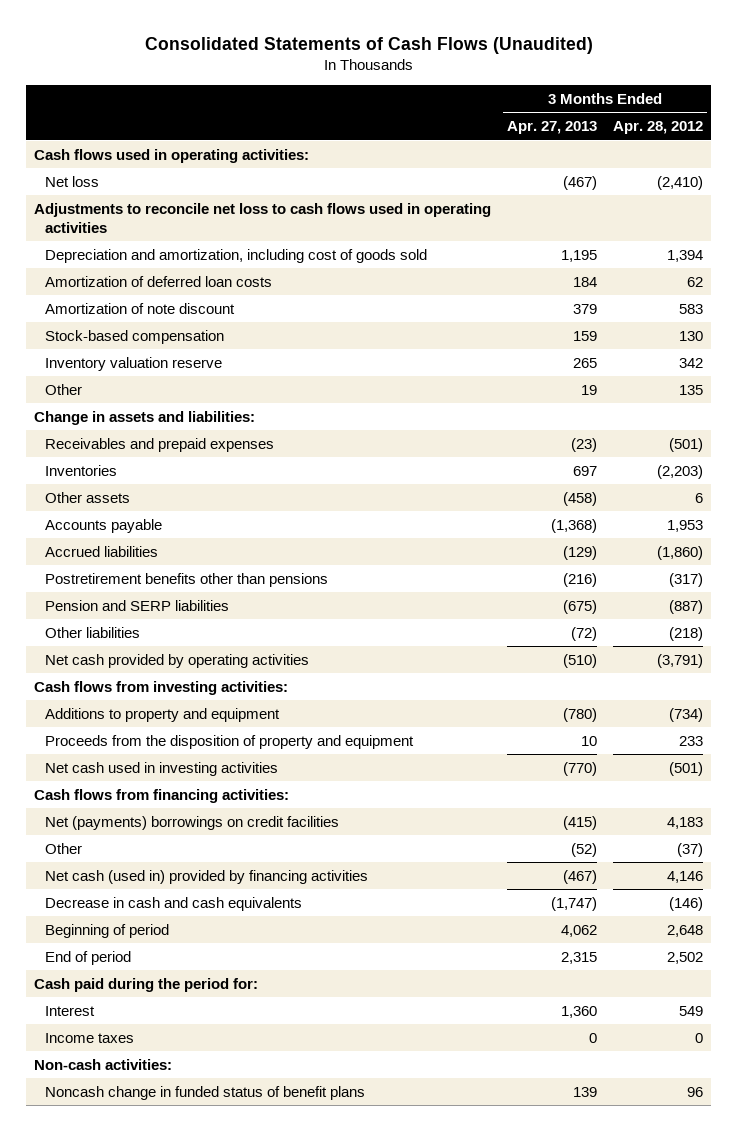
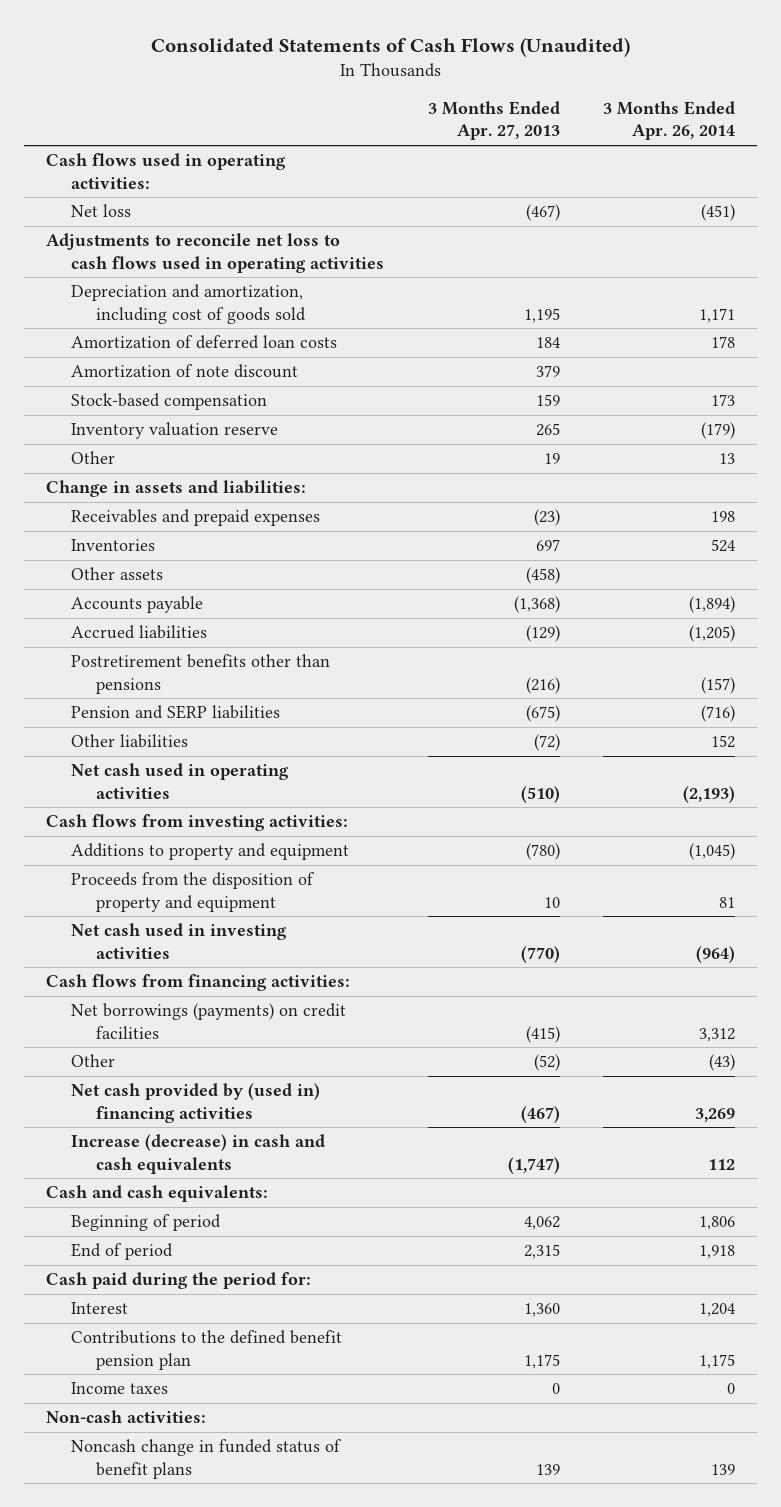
[612,121,703,135] Apr. 28, 2012 -> none
none -> [603,100,736,141] 3 Months Ended Apr. 26, 2014
[45,653,310,668] Net cash provided by operating activities -> [71,763,290,799] Net cash used in operating activities
[45,815,340,830] Net (payments) borrowings on credit facilities -> [71,1003,347,1039] Net borrowings (payments) on credit facilities
[45,869,369,884] Net cash (used in) provided by financing activities -> [71,1083,321,1123] Net cash provided by (used in) financing activities
[45,896,303,911] Decrease in cash and cash equivalents -> [71,1134,326,1174] Increase (decrease) in cash and cash equivalents
none -> [45,1185,268,1203] Cash and cash equivalents:
none -> [71,1330,343,1370] Contributions to the defined benefit pension plan

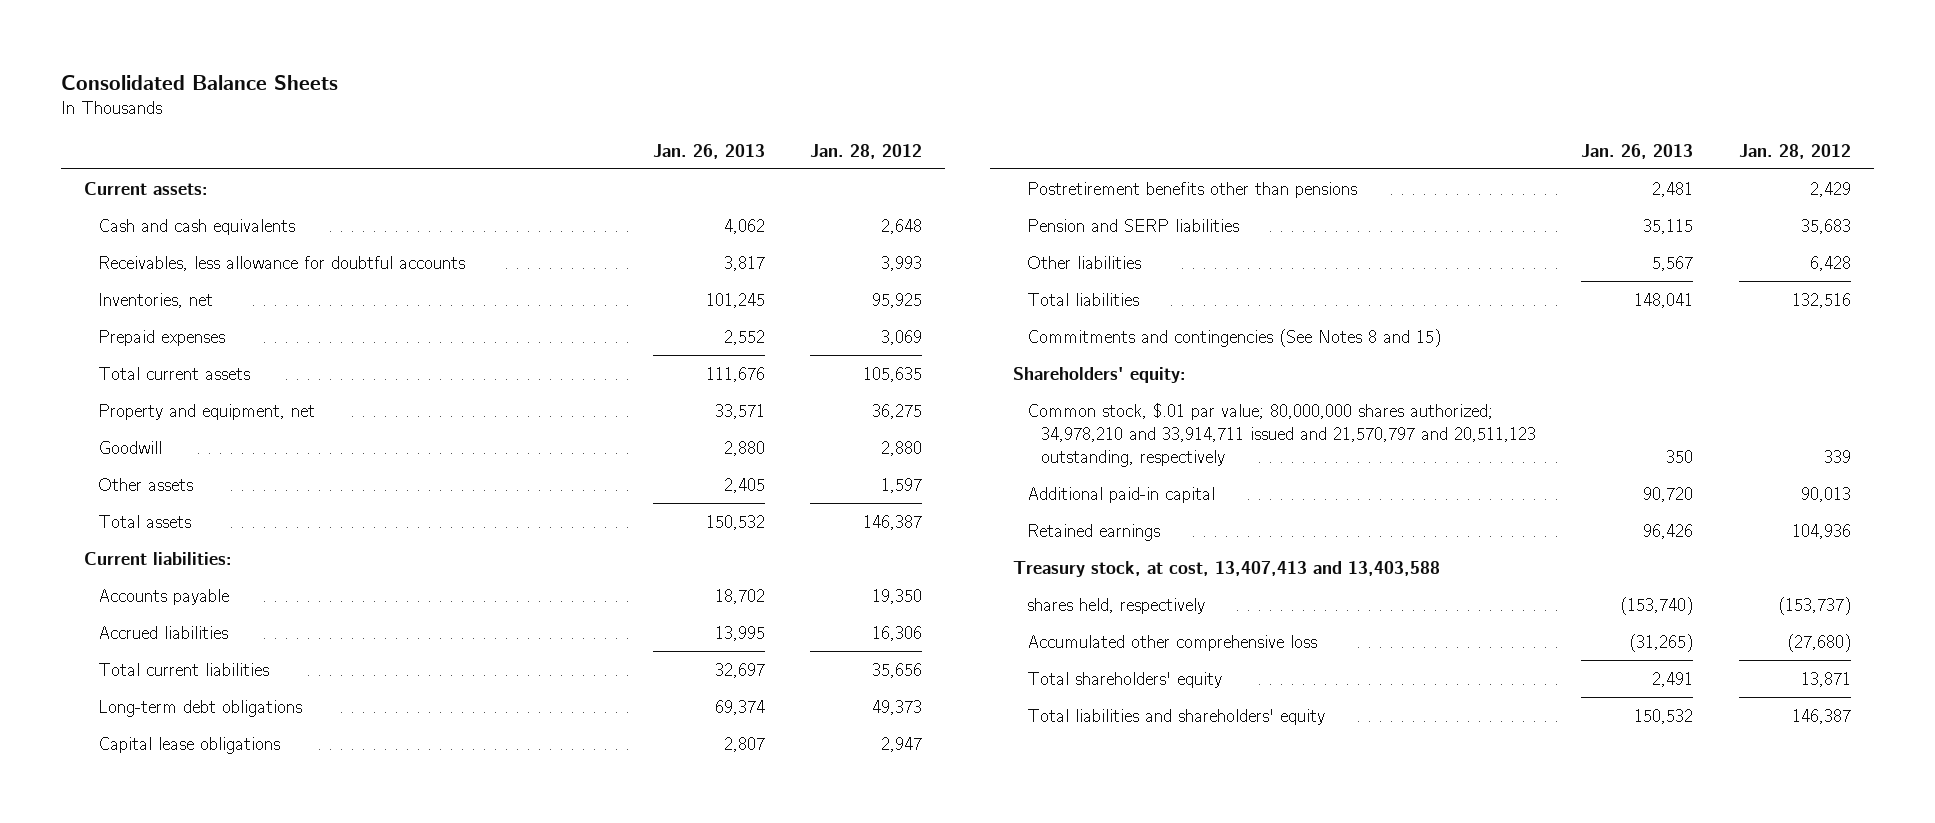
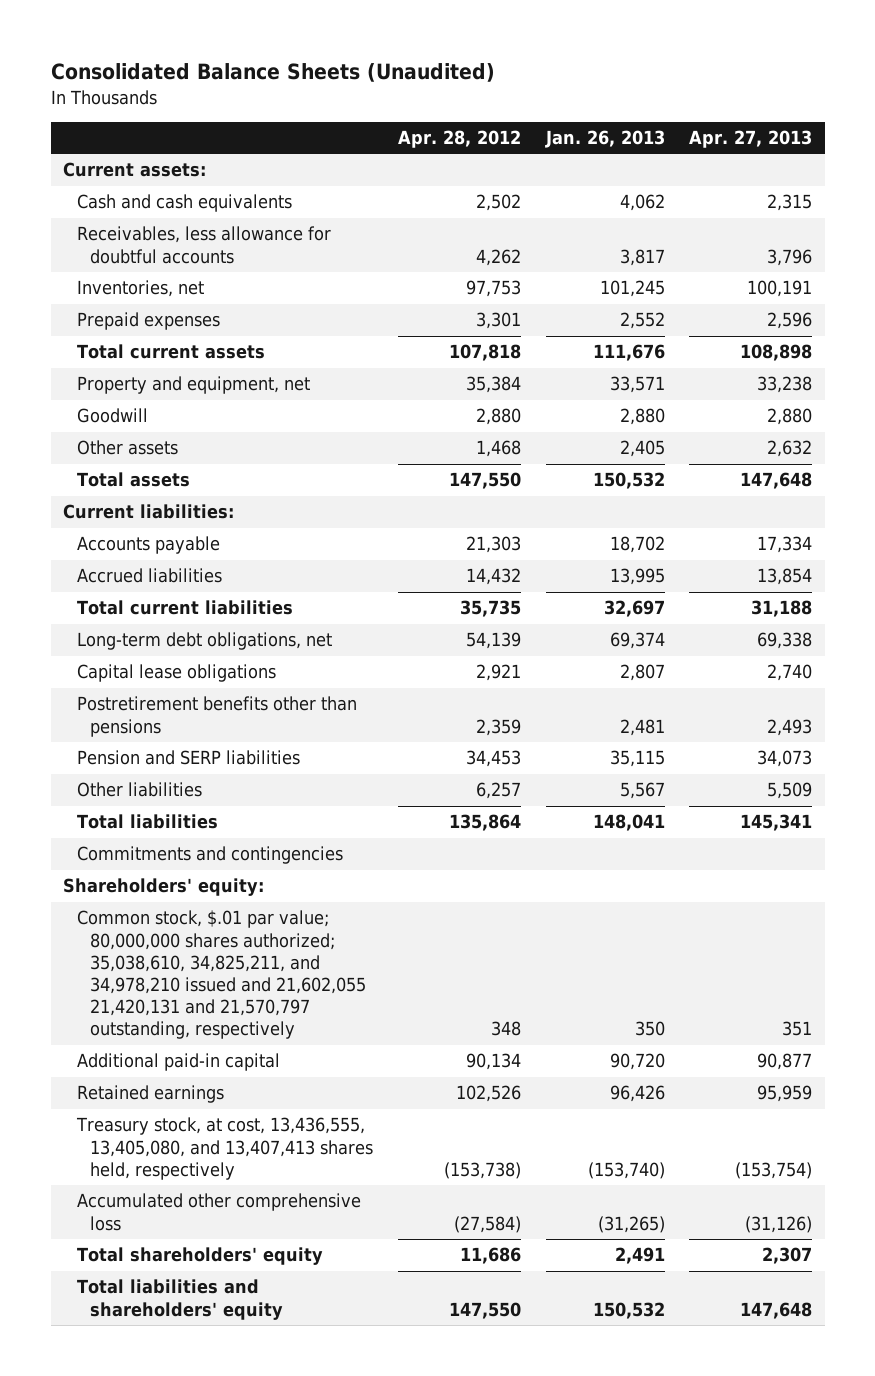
[61,74,339,90] Consolidated Balance Sheets -> [50,63,495,83] Consolidated Balance Sheets (Unaudited)
[810,143,923,159] Jan. 28, 2012 -> none
none -> [397,130,521,149] Apr. 28, 2012
none -> [689,130,813,149] Apr. 27, 2013
[98,699,303,717] Long-term debt obligations -> [76,632,332,651] Long-term debt obligations, net
[1026,328,1441,347] Commitments and contingencies (See Notes 8 and 15) -> [76,846,343,865] Commitments and contingencies
[1026,402,1536,468] Common stock, $.01 par value; 80,000,000 shares authorized; 34,978,210 and 33,914,711 issued and 21,570,797 and 20,511,123 outstanding, respectively -> [76,910,367,1040] Common stock, $.01 par value; 80,000,000 shares authorized; 35,038,610, 34,825,211, and 34,978,210 issued and 21,602,055 21,420,131 and 21,570,797 outstanding, respectively
[1012,560,1440,577] Treasury stock, at cost, 13,407,413 and 13,403,588 -> none
[1026,597,1205,614] shares held, respectively -> [75,1117,374,1180] Treasury stock, at cost, 13,436,555, 13,405,080, and 13,407,413 shares held, respectively

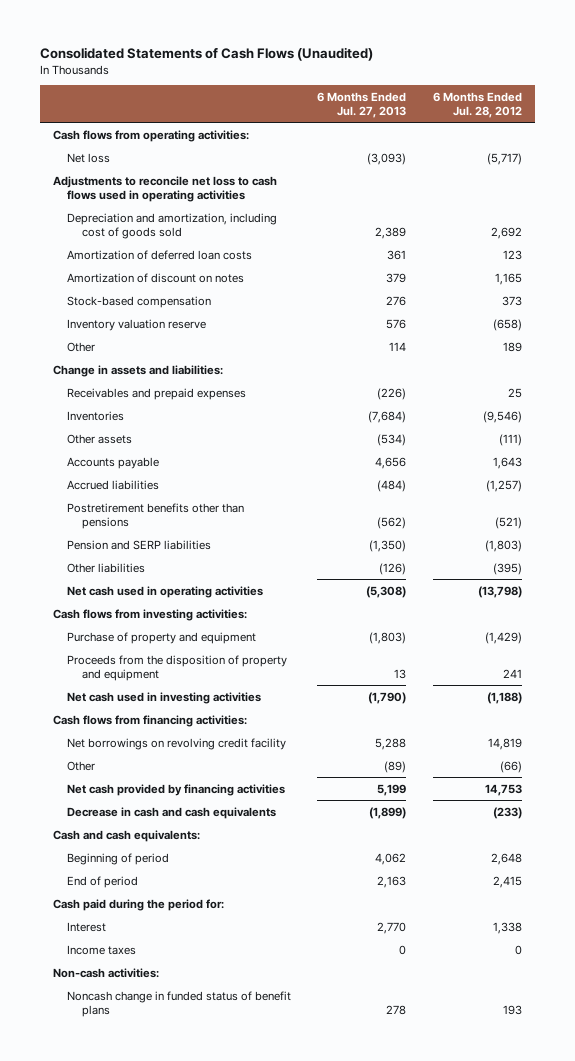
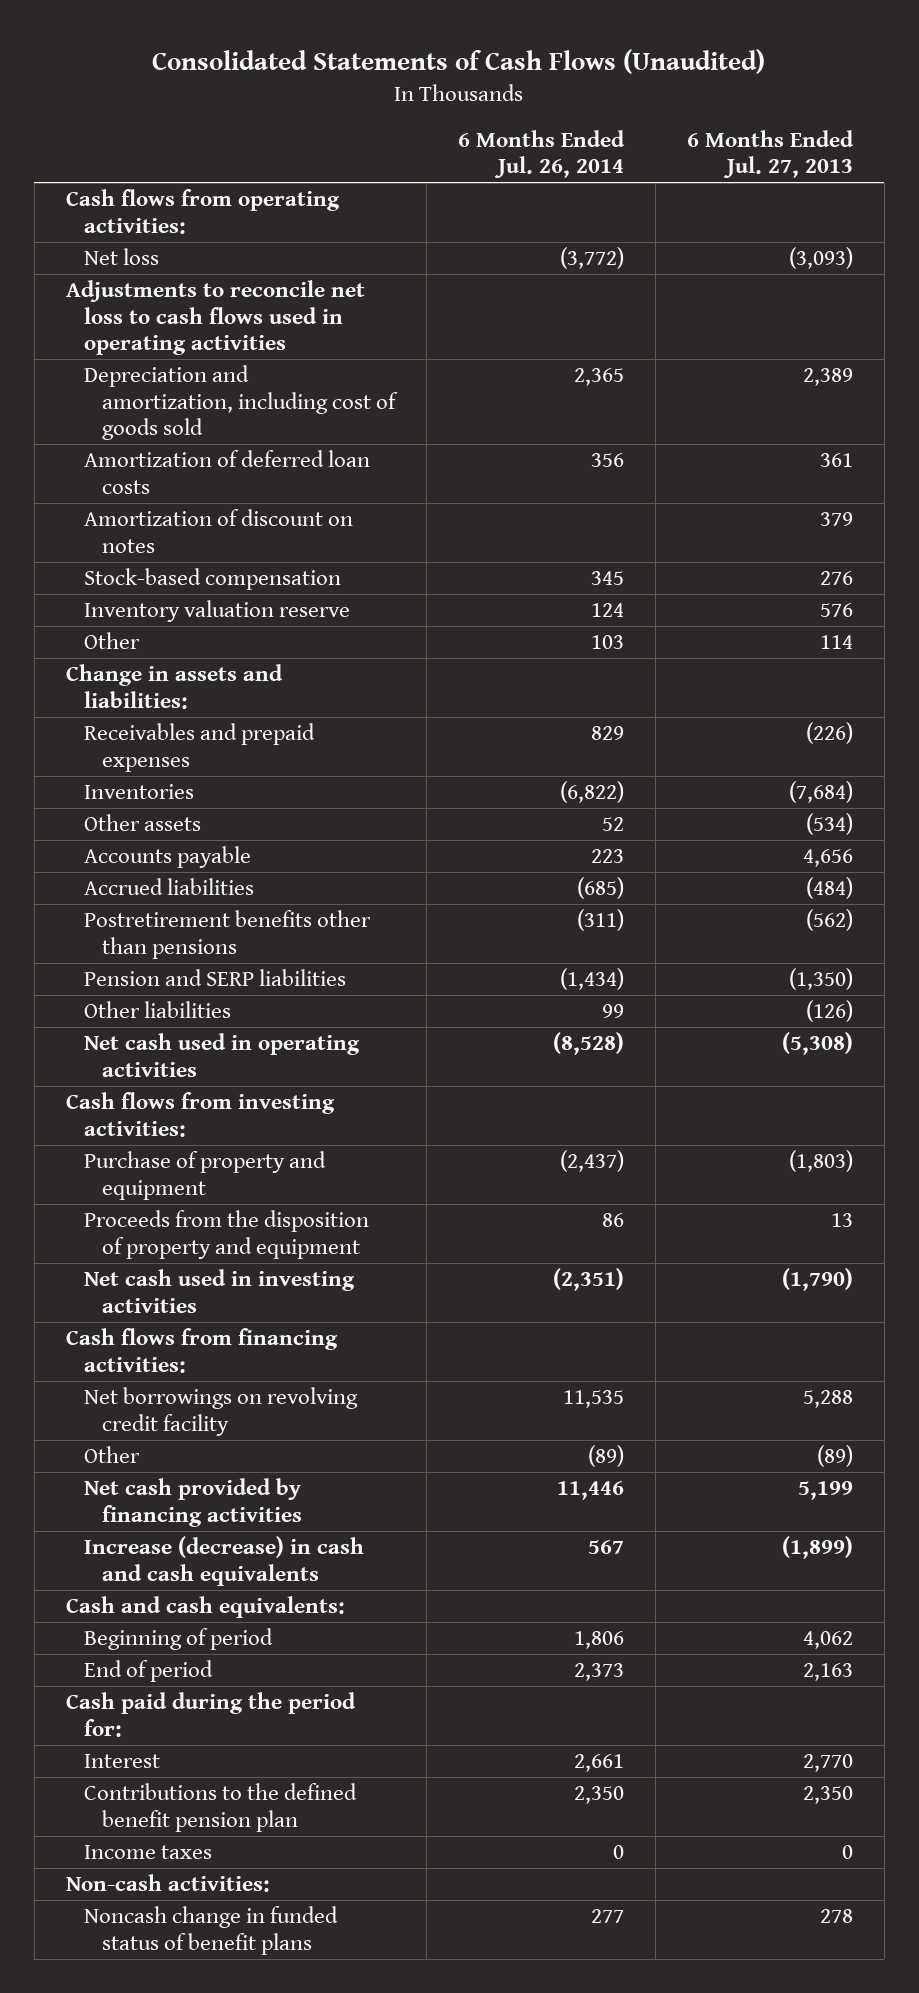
[432,92,522,119] 6 Months Ended Jul. 28, 2012 -> none
none -> [457,129,625,179] 6 Months Ended Jul. 26, 2014
[67,806,277,819] Decrease in cash and cash equivalents -> [83,1536,364,1586] Increase (decrease) in cash and cash equivalents
none -> [83,1783,357,1832] Contributions to the defined benefit pension plan

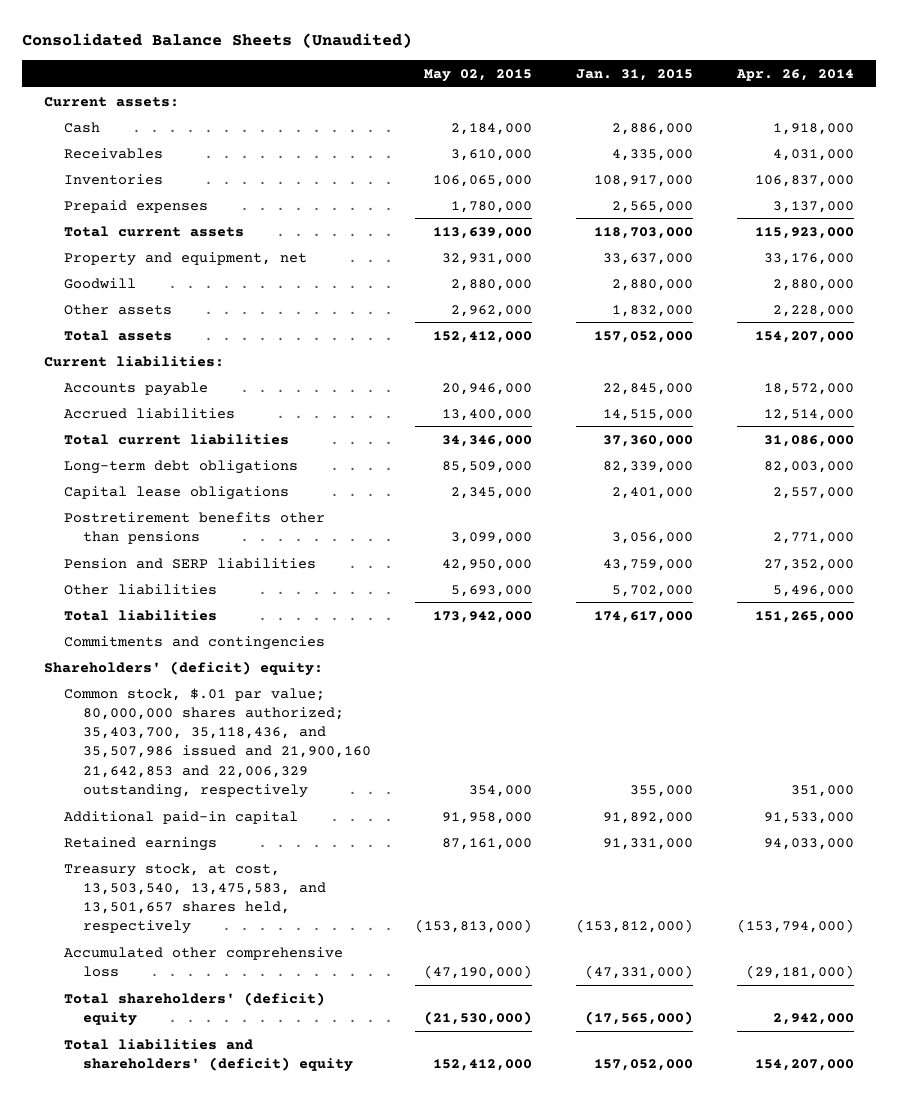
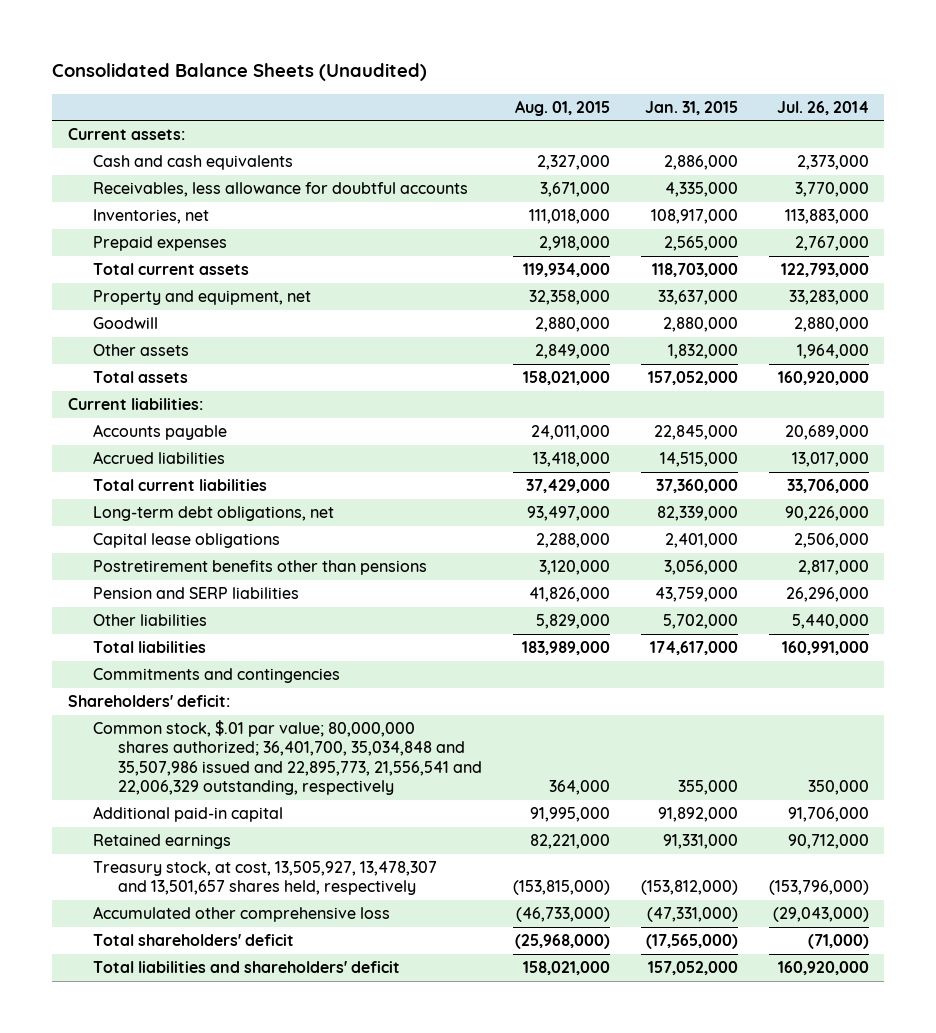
[424,68,533,82] May 02, 2015 -> none
[736,68,855,81] Apr. 26, 2014 -> none
none -> [515,99,611,116] Aug. 01, 2015
none -> [776,100,869,115] Jul. 26, 2014
[63,121,100,133] Cash -> [92,155,293,171] Cash and cash equivalents
[63,147,163,159] Receivables -> [92,182,468,198] Receivables, less allowance for doubtful accounts
[63,173,163,185] Inventories -> [92,209,209,225] Inventories, net
[63,459,298,474] Long-term debt obligations -> [92,506,334,522] Long-term debt obligations, net
[43,660,323,676] Shareholders' (deficit) equity: -> [67,695,230,708] Shareholders' deficit:
[63,687,372,799] Common stock, $.01 par value; 80,000,000 shares authorized; 35,403,700, 35,118,436, and 35,507,986 issued and 21,900,160 21,642,853 and 22,006,329 outstanding, respectively -> [92,720,483,795] Common stock, $.01 par value; 80,000,000 shares authorized; 36,401,700, 35,034,848 and 35,507,986 issued and 22,895,773, 21,556,541 and 22,006,329 outstanding, respectively
[63,862,327,935] Treasury stock, at cost, 13,503,540, 13,475,583, and 13,501,657 shares held, respectively -> [92,861,437,896] Treasury stock, at cost, 13,505,927, 13,478,307 and 13,501,657 shares held, respectively
[63,991,325,1026] Total shareholders' (deficit) equity -> [92,934,294,947] Total shareholders' deficit
[63,1038,354,1072] Total liabilities and shareholders' (deficit) equity -> [92,961,400,974] Total liabilities and shareholders' deficit

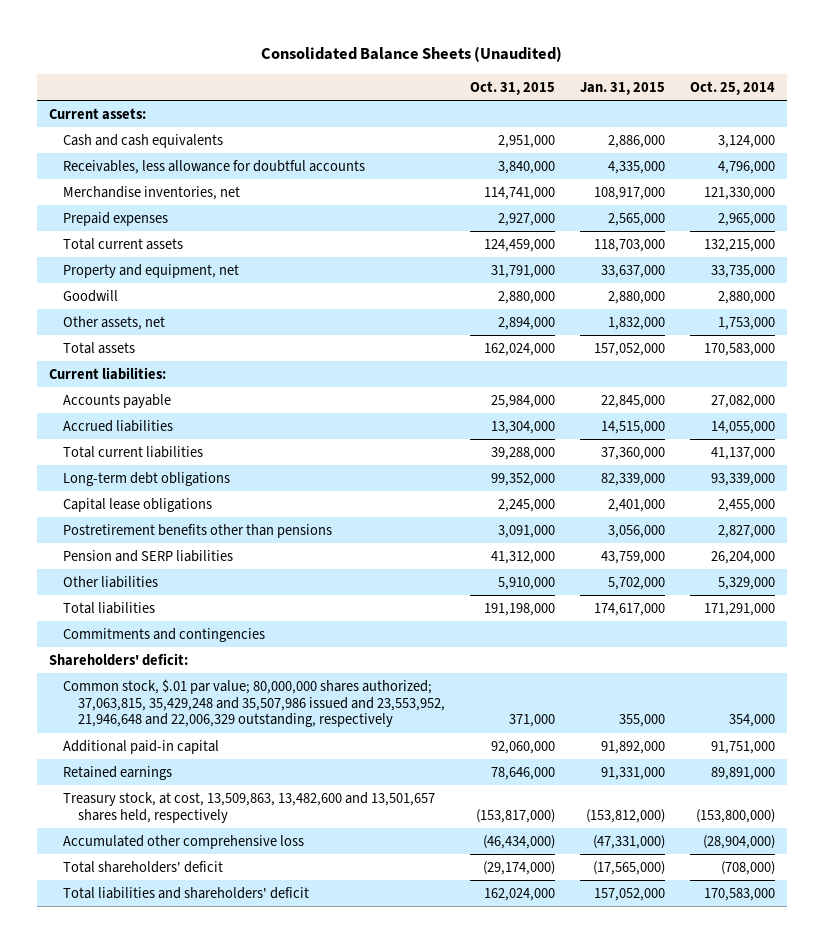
[515,99,611,116] Aug. 01, 2015 -> none
[776,100,869,115] Jul. 26, 2014 -> none
none -> [469,80,555,95] Oct. 31, 2015
none -> [689,80,775,95] Oct. 25, 2014
[92,209,209,225] Inventories, net -> [63,185,241,200] Merchandise inventories, net
[92,344,189,357] Other assets -> [63,315,166,330] Other assets, net
[92,506,334,522] Long-term debt obligations, net -> [63,471,231,486] Long-term debt obligations
[92,720,483,795] Common stock, $.01 par value; 80,000,000 shares authorized; 36,401,700, 35,034,848 and 35,507,986 issued and 22,895,773, 21,556,541 and 22,006,329 outstanding, respectively -> [63,678,445,728] Common stock, $.01 par value; 80,000,000 shares authorized; 37,063,815, 35,429,248 and 35,507,986 issued and 23,553,952, 21,946,648 and 22,006,329 outstanding, respectively
[92,861,437,896] Treasury stock, at cost, 13,505,927, 13,478,307 and 13,501,657 shares held, respectively -> [63,791,436,823] Treasury stock, at cost, 13,509,863, 13,482,600 and 13,501,657 shares held, respectively

